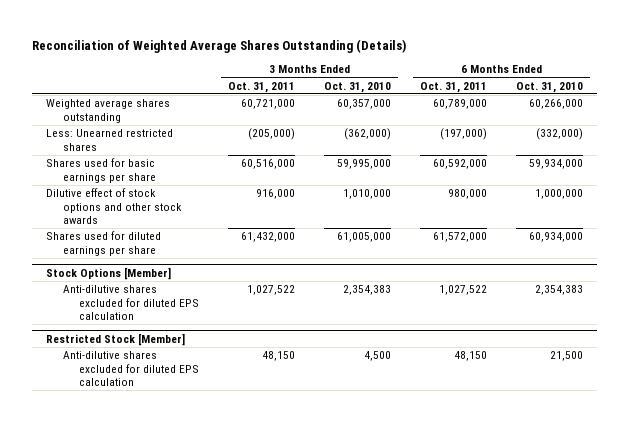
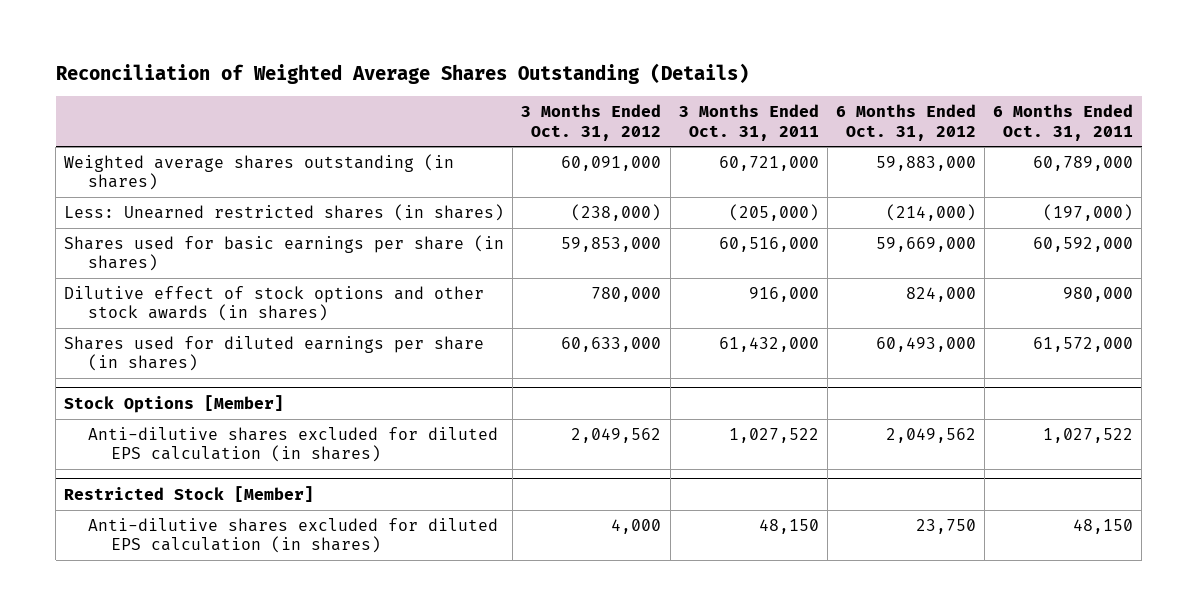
[324,81,392,93] Oct. 31, 2010 -> none
[515,81,583,93] Oct. 31, 2010 -> none
none -> [521,104,662,141] 3 Months Ended Oct. 31, 2012
none -> [835,104,976,141] 6 Months Ended Oct. 31, 2012
[46,99,171,123] Weighted average shares outstanding -> [64,154,455,191] Weighted average shares outstanding (in shares)
[46,129,174,151] Less: Unearned restricted shares -> [64,204,505,222] Less: Unearned restricted shares (in shares)
[46,158,156,183] Shares used for basic earnings per share -> [64,235,505,272] Shares used for basic earnings per share (in shares)
[46,188,182,225] Dilutive effect of stock options and other stock awards -> [64,286,485,322] Dilutive effect of stock options and other stock awards (in shares)
[46,231,162,256] Shares used for diluted earnings per share -> [64,336,485,372] Shares used for diluted earnings per share (in shares)
[62,285,200,321] Anti-dilutive shares excluded for diluted EPS calculation -> [87,427,498,463] Anti-dilutive shares excluded for diluted EPS calculation (in shares)
[62,351,200,387] Anti-dilutive shares excluded for diluted EPS calculation -> [87,518,498,554] Anti-dilutive shares excluded for diluted EPS calculation (in shares)

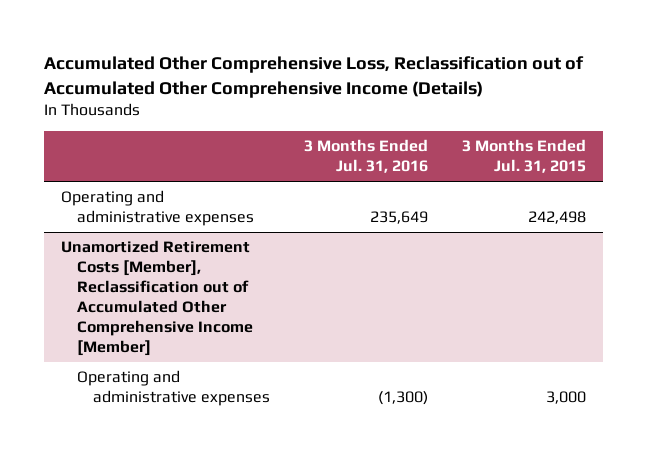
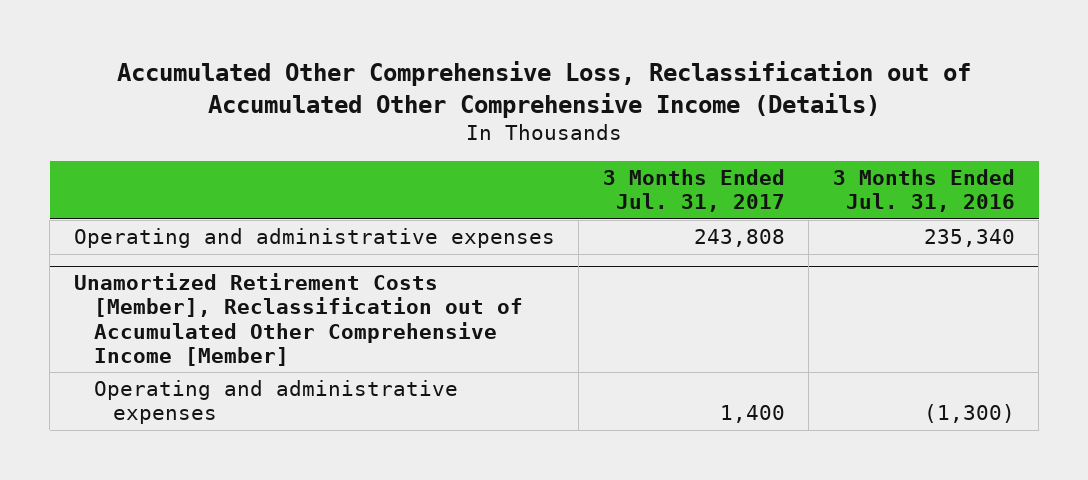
[462,139,587,174] 3 Months Ended Jul. 31, 2015 -> none
none -> [602,168,785,213] 3 Months Ended Jul. 31, 2017
[370,211,429,225] 235,649 -> [923,229,1015,248] 235,340

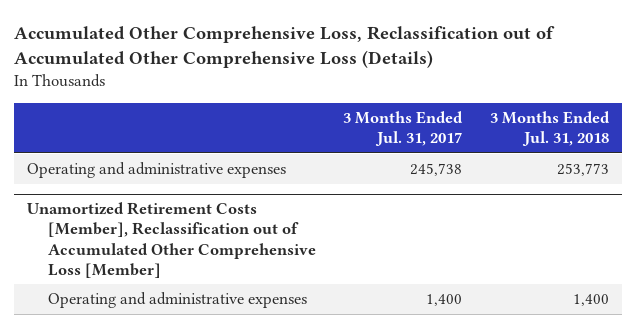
[117,61,972,118] Accumulated Other Comprehensive Loss, Reclassification out of Accumulated Other Comprehensive Income (Details) -> [13,26,555,69] Accumulated Other Comprehensive Loss, Reclassification out of Accumulated Other Comprehensive Loss (Details)
[832,168,1015,213] 3 Months Ended Jul. 31, 2016 -> none
none -> [489,110,610,147] 3 Months Ended Jul. 31, 2018
[693,229,785,248] 243,808 -> [410,163,463,177] 245,738
[73,273,523,366] Unamortized Retirement Costs [Member], Reclassification out of Accumulated Other Comprehensive Income [Member] -> [27,202,317,278] Unamortized Retirement Costs [Member], Reclassification out of Accumulated Other Comprehensive Loss [Member]

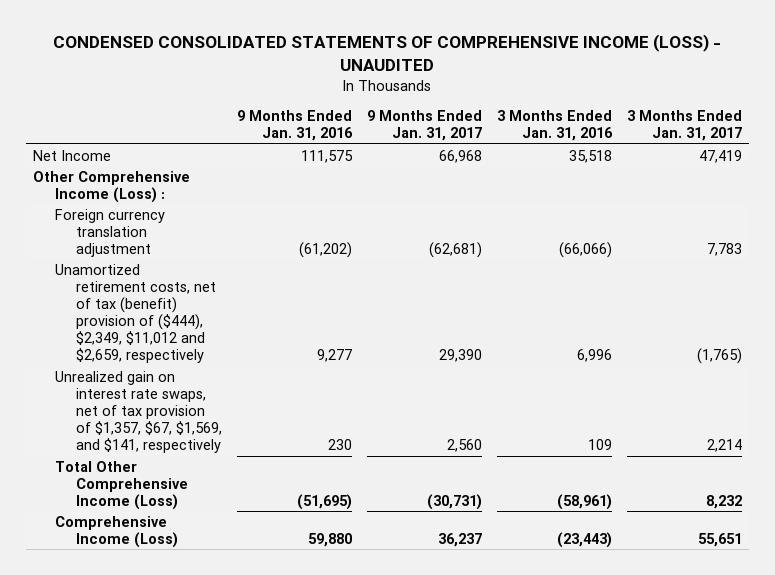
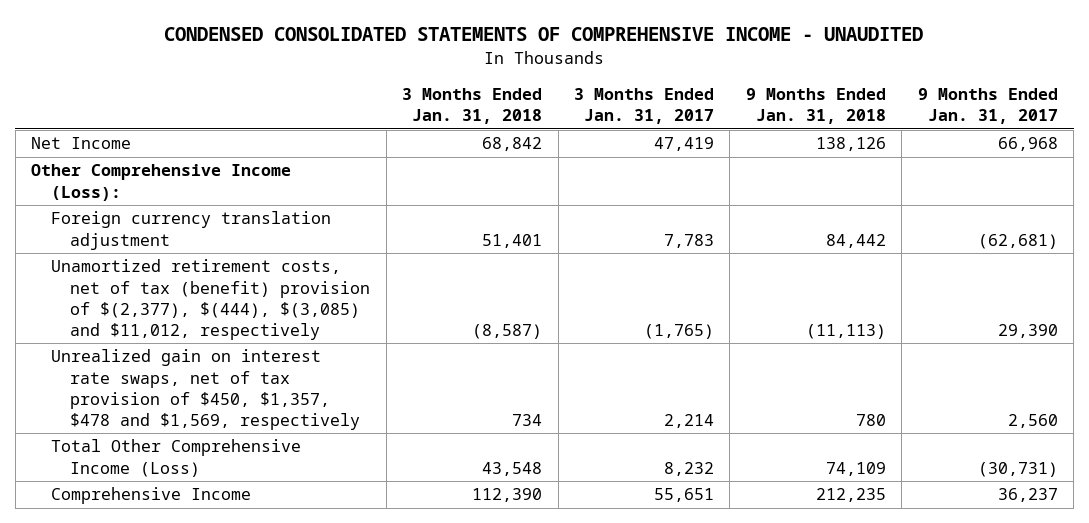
[53,34,722,72] CONDENSED CONSOLIDATED STATEMENTS OF COMPREHENSIVE INCOME (LOSS) - UNAUDITED -> [164,27,924,42] CONDENSED CONSOLIDATED STATEMENTS OF COMPREHENSIVE INCOME - UNAUDITED
[237,110,354,142] 9 Months Ended Jan. 31, 2016 -> none
[496,110,613,142] 3 Months Ended Jan. 31, 2016 -> none
none -> [402,87,543,125] 3 Months Ended Jan. 31, 2018
none -> [745,87,886,125] 9 Months Ended Jan. 31, 2018
[32,170,190,203] Other Comprehensive Income (Loss) : -> [31,164,292,201] Other Comprehensive Income (Loss):
[54,263,217,364] Unamortized retirement costs, net of tax (benefit) provision of ($444), $2,349, $11,012 and $2,659, respectively -> [50,259,371,341] Unamortized retirement costs, net of tax (benefit) provision of $(2,377), $(444), $(3,085) and $11,012, respectively
[54,370,223,454] Unrealized gain on interest rate swaps, net of tax provision of $1,357, $67, $1,569, and $141, respectively -> [50,349,361,431] Unrealized gain on interest rate swaps, net of tax provision of $450, $1,357, $478 and $1,569, respectively
[54,515,179,548] Comprehensive Income (Loss) -> [50,487,251,505] Comprehensive Income

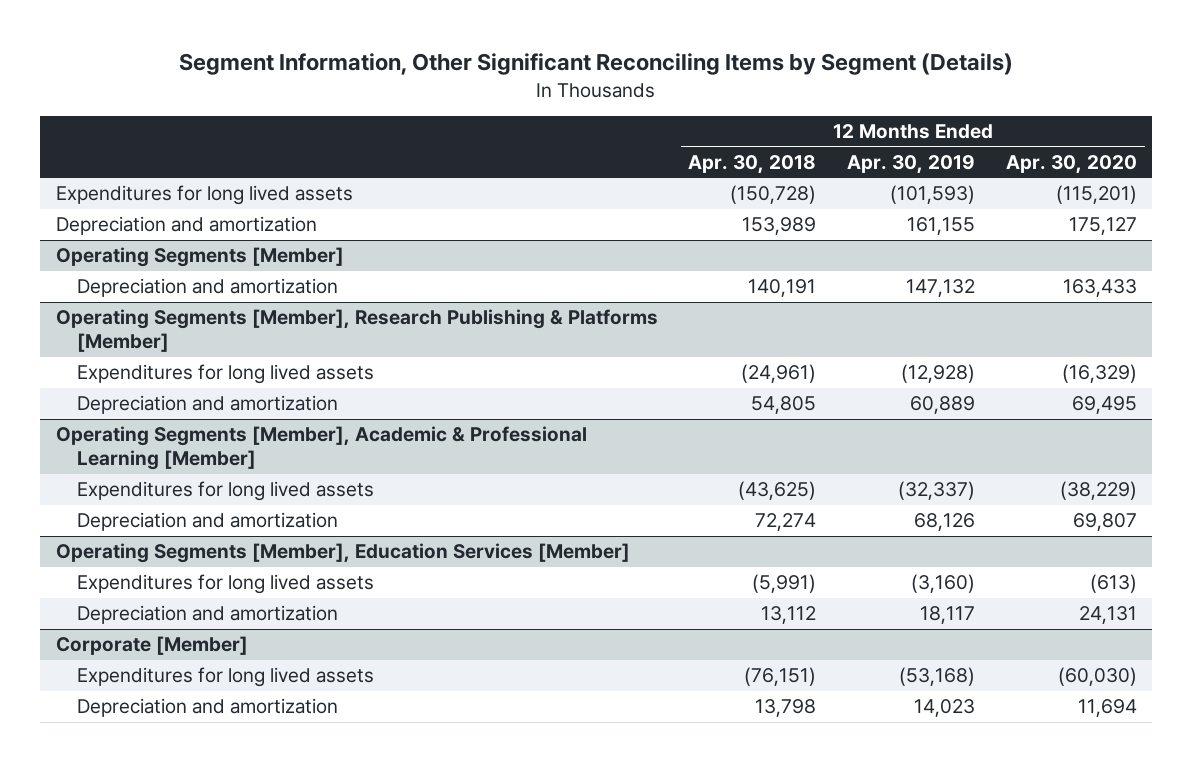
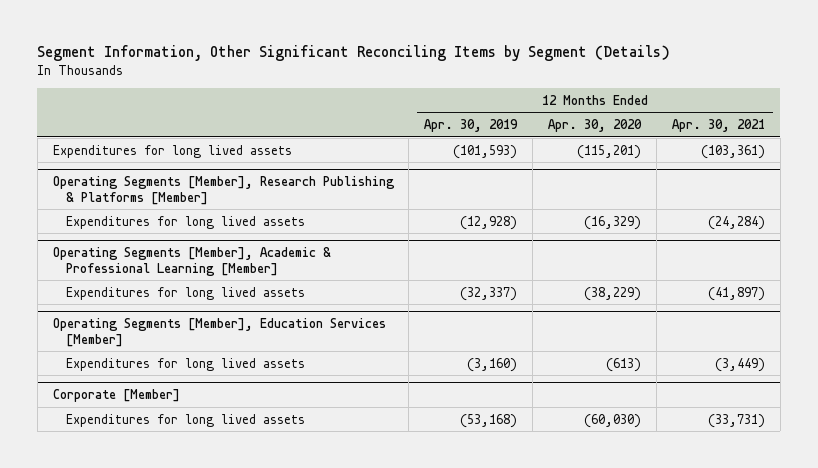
[688,154,817,174] Apr. 30, 2018 -> none
none -> [672,118,766,132] Apr. 30, 2021
[55,216,317,236] Depreciation and amortization -> none
[55,247,344,268] Operating Segments [Member] -> none
[77,278,339,298] Depreciation and amortization -> none
[77,395,339,415] Depreciation and amortization -> none
[77,512,339,532] Depreciation and amortization -> none
[77,605,339,625] Depreciation and amortization -> none
[77,698,339,718] Depreciation and amortization -> none

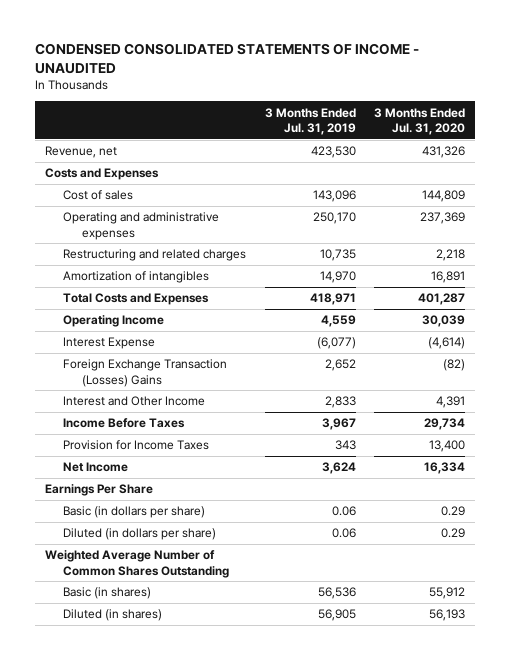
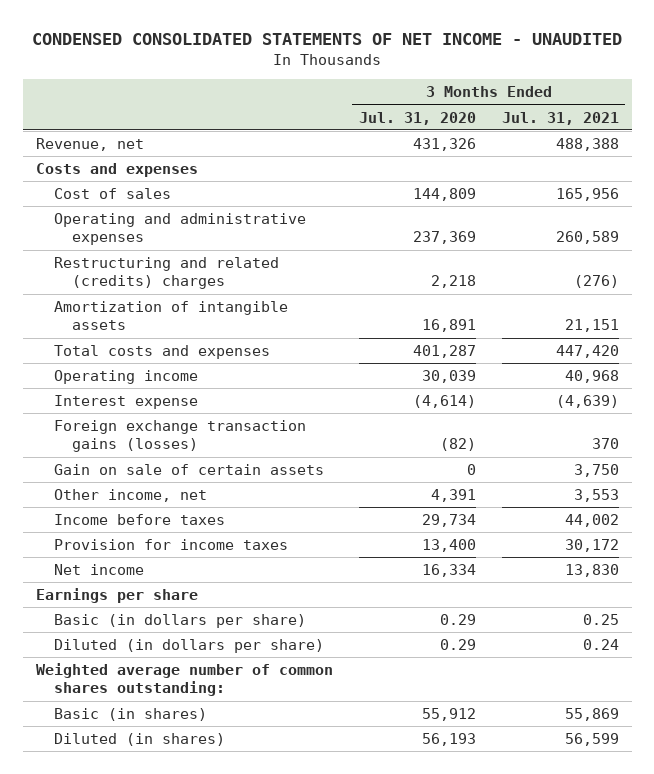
[35,43,420,74] CONDENSED CONSOLIDATED STATEMENTS OF INCOME - UNAUDITED -> [32,33,623,46] CONDENSED CONSOLIDATED STATEMENTS OF NET INCOME - UNAUDITED
[264,107,356,135] 3 Months Ended Jul. 31, 2019 -> none
none -> [501,111,619,125] Jul. 31, 2021
[44,168,159,181] Costs and Expenses -> [35,162,198,177] Costs and expenses
[63,249,247,262] Restructuring and related charges -> [53,256,279,290] Restructuring and related (credits) charges
[63,271,210,284] Amortization of intangibles -> [53,300,288,331] Amortization of intangible assets
[63,293,210,306] Total Costs and Expenses -> [53,344,270,359] Total costs and expenses
[63,315,165,328] Operating Income -> [53,369,198,384] Operating income
[63,337,156,350] Interest Expense -> [53,394,198,409] Interest expense
[63,359,228,387] Foreign Exchange Transaction (Losses) Gains -> [53,419,306,453] Foreign exchange transaction gains (losses)
none -> [53,463,324,475] Gain on sale of certain assets
[63,396,206,407] Interest and Other Income -> [53,488,207,502] Other income, net
[63,418,186,429] Income Before Taxes -> [53,513,225,525] Income before taxes
[63,440,210,451] Provision for Income Taxes -> [53,538,288,550] Provision for income taxes
[63,462,129,473] Net Income -> [53,563,144,575] Net income
[44,484,153,497] Earnings Per Share -> [35,587,198,603] Earnings per share
[44,550,230,578] Weighted Average Number of Common Shares Outstanding -> [35,662,333,697] Weighted average number of common shares outstanding:

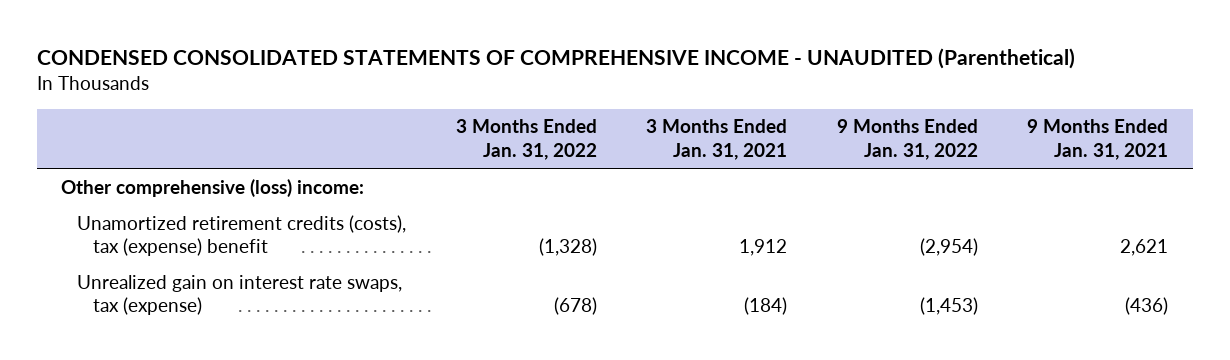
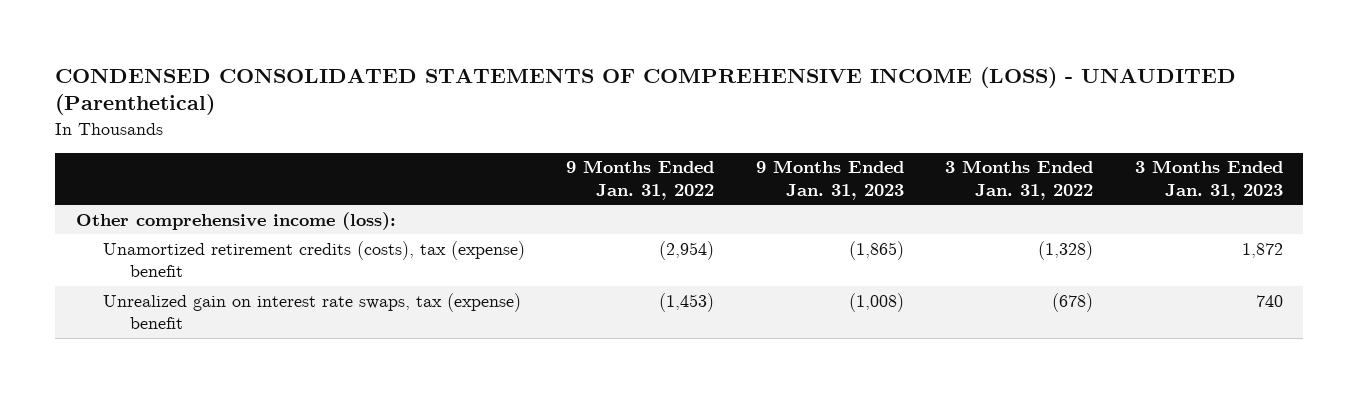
[36,48,1075,70] CONDENSED CONSOLIDATED STATEMENTS OF COMPREHENSIVE INCOME - UNAUDITED (Parenthetical) -> [54,66,1236,116] CONDENSED CONSOLIDATED STATEMENTS OF COMPREHENSIVE INCOME (LOSS) - UNAUDITED (Parenthetical)
[646,119,788,160] 3 Months Ended Jan. 31, 2021 -> none
[1027,119,1169,160] 9 Months Ended Jan. 31, 2021 -> none
none -> [755,160,904,201] 9 Months Ended Jan. 31, 2023
none -> [1134,160,1283,201] 3 Months Ended Jan. 31, 2023
[61,178,365,197] Other comprehensive (loss) income: -> [75,211,396,230] Other comprehensive income (loss):
[77,274,403,316] Unrealized gain on interest rate swaps, tax (expense) -> [102,292,521,330] Unrealized gain on interest rate swaps, tax (expense) benefit

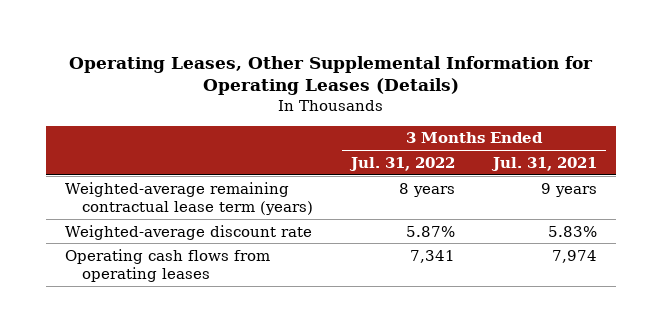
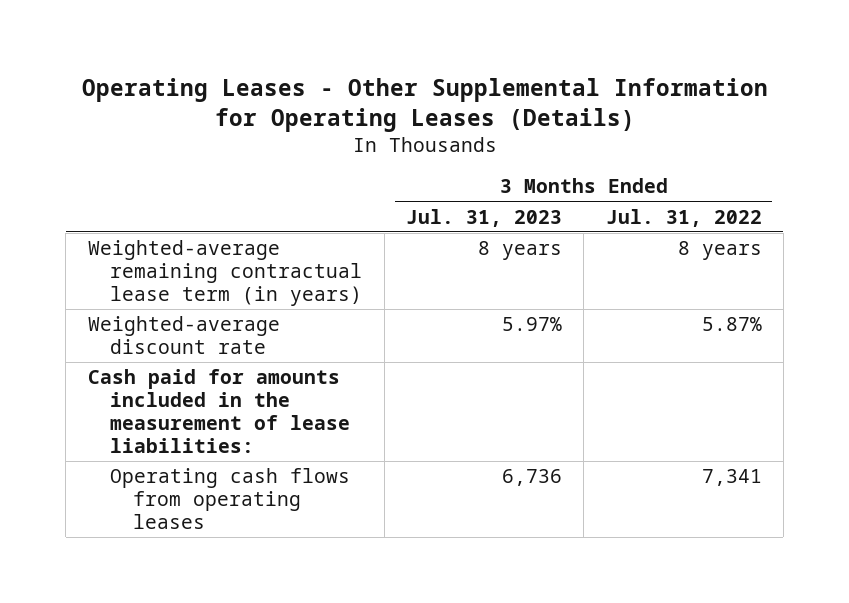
[68,55,593,96] Operating Leases, Other Supplemental Information for Operating Leases (Details) -> [81,77,768,132] Operating Leases - Other Supplemental Information for Operating Leases (Details)
[490,156,597,171] Jul. 31, 2021 -> none
none -> [405,208,562,227] Jul. 31, 2023
[65,181,314,215] Weighted-average remaining contractual lease term (years) -> [87,239,363,306] Weighted-average remaining contractual lease term (in years)
none -> [87,368,351,453] Cash paid for amounts included in the measurement of lease liabilities:

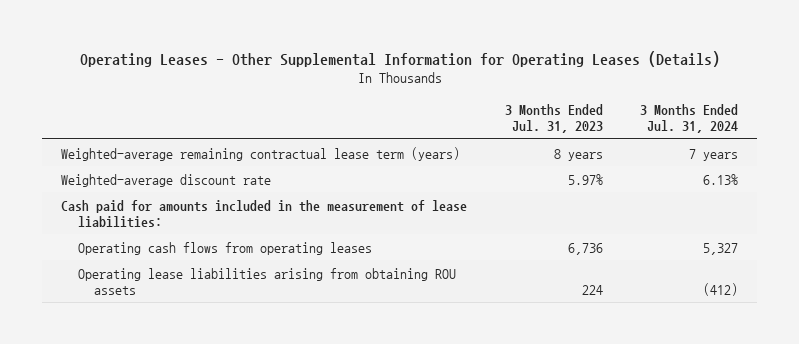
[605,208,762,227] Jul. 31, 2022 -> none
none -> [640,103,739,133] 3 Months Ended Jul. 31, 2024
[87,239,363,306] Weighted-average remaining contractual lease term (in years) -> [60,146,460,161] Weighted-average remaining contractual lease term (years)
none -> [77,267,456,295] Operating lease liabilities arising from obtaining ROU assets

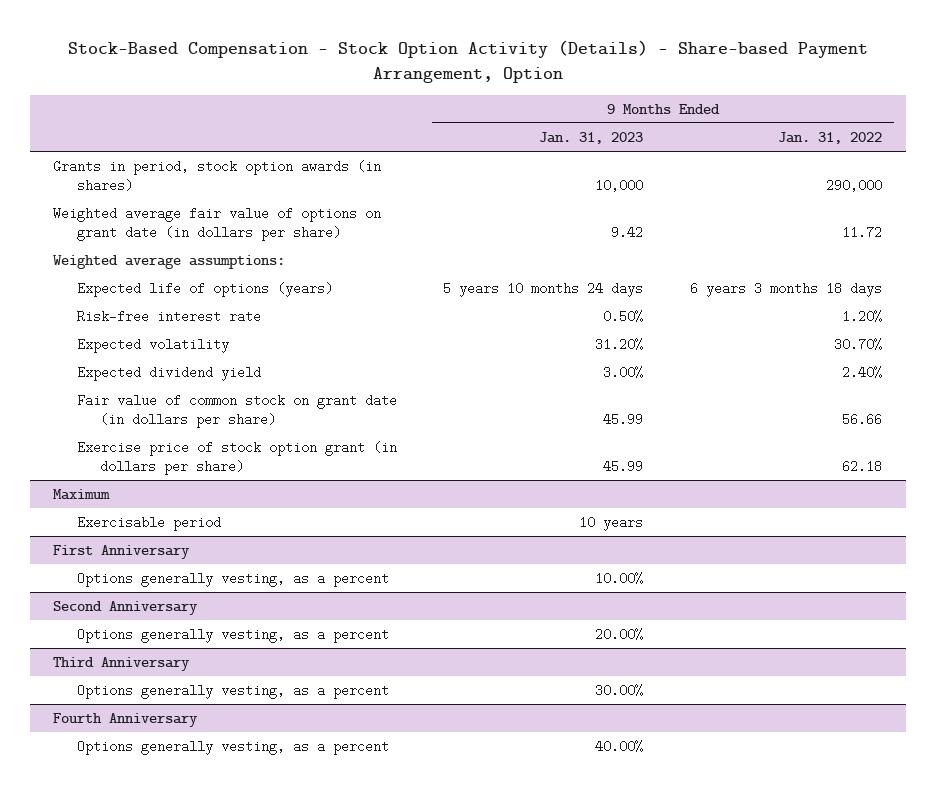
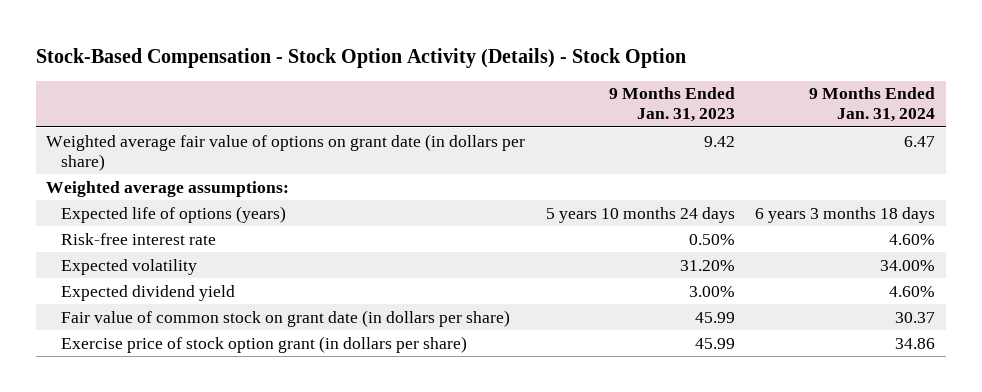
[67,40,868,84] Stock-Based Compensation - Stock Option Activity (Details) - Share-based Payment Arrangement, Option -> [36,48,687,69] Stock-Based Compensation - Stock Option Activity (Details) - Stock Option
[778,131,883,144] Jan. 31, 2022 -> none
none -> [809,87,936,123] 9 Months Ended Jan. 31, 2024
[53,159,382,192] Grants in period, stock option awards (in shares) -> none
[53,488,111,500] Maximum -> none
[76,515,221,531] Exercisable period -> none
[53,544,191,559] First Anniversary -> none
[76,571,389,587] Options generally vesting, as a percent -> none
[53,600,199,615] Second Anniversary -> none
[76,627,389,643] Options generally vesting, as a percent -> none
[53,656,191,671] Third Anniversary -> none
[76,683,389,699] Options generally vesting, as a percent -> none
[53,712,199,727] Fourth Anniversary -> none
[76,739,389,755] Options generally vesting, as a percent -> none

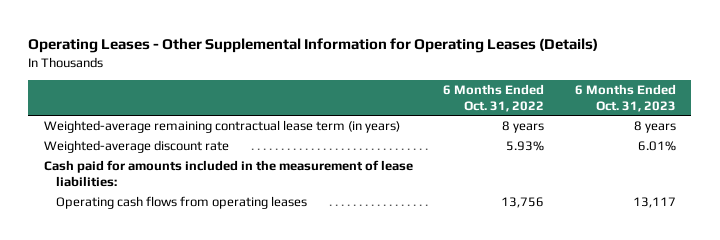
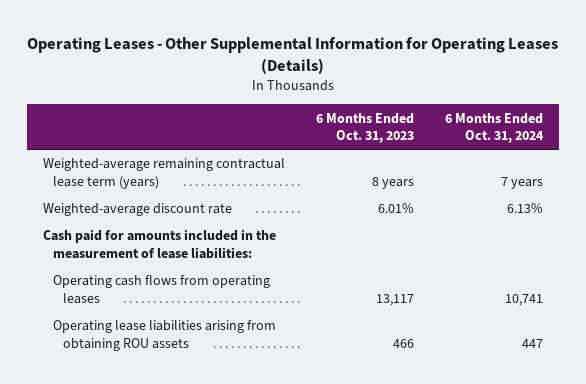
[443,84,545,112] 6 Months Ended Oct. 31, 2022 -> none
none -> [445,112,545,144] 6 Months Ended Oct. 31, 2024
[43,120,400,134] Weighted-average remaining contractual lease term (in years) -> [42,158,285,189] Weighted-average remaining contractual lease term (years)
none -> [52,320,276,351] Operating lease liabilities arising from obtaining ROU assets

